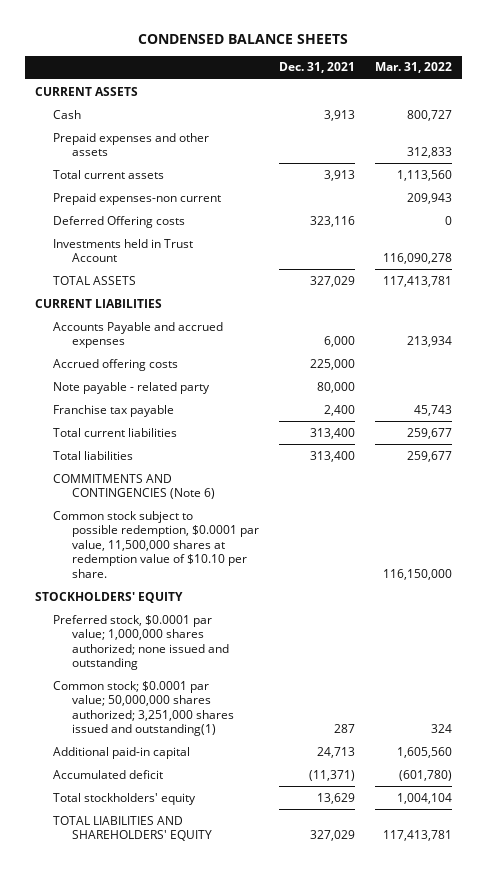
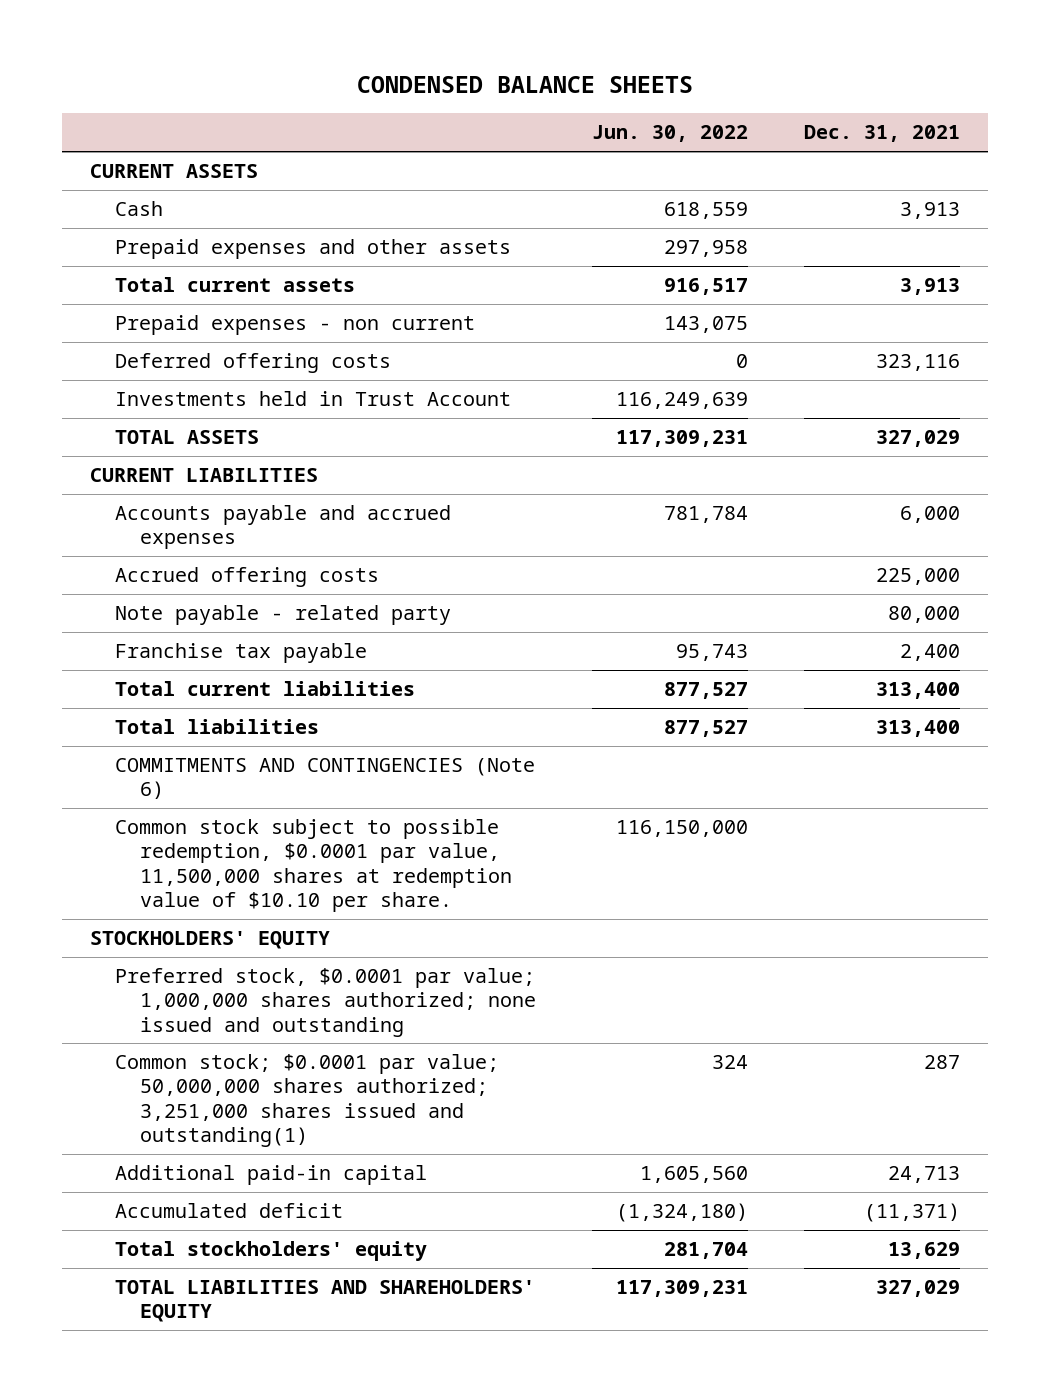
[374,62,452,74] Mar. 31, 2022 -> none
none -> [591,125,748,143] Jun. 30, 2022
[53,192,222,205] Prepaid expenses-non current -> [114,315,475,336] Prepaid expenses - non current
[53,215,186,228] Deferred Offering costs -> [114,353,391,374] Deferred offering costs
[53,321,224,349] Accounts Payable and accrued expenses -> [114,505,451,550] Accounts payable and accrued expenses

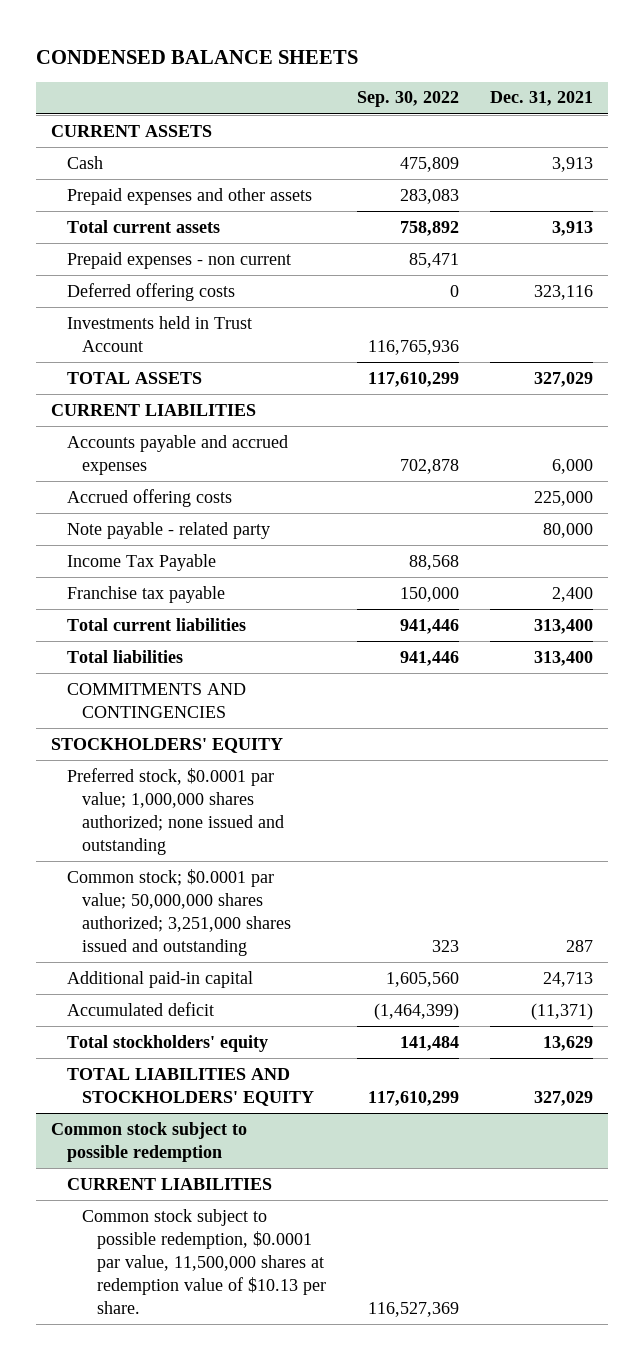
[591,125,748,143] Jun. 30, 2022 -> none
none -> [357,91,460,108] Sep. 30, 2022
none -> [66,553,216,571] Income Tax Payable
[114,819,512,912] Common stock subject to possible redemption, $0.0001 par value, 11,500,000 shares at redemption value of $10.10 per share. -> none
[114,758,535,800] COMMITMENTS AND CONTINGENCIES (Note 6) -> [66,682,246,718] COMMITMENTS AND CONTINGENCIES
[114,1054,499,1147] Common stock; $0.0001 par value; 50,000,000 shares authorized; 3,251,000 shares issued and outstanding(1) -> [66,868,291,956] Common stock; $0.0001 par value; 50,000,000 shares authorized; 3,251,000 shares issued and outstanding
[114,1280,535,1323] TOTAL LIABILITIES AND SHAREHOLDERS' EQUITY -> [66,1067,314,1106] TOTAL LIABILITIES AND STOCKHOLDERS' EQUITY
none -> [51,1121,248,1162] Common stock subject to possible redemption
none -> [66,1177,272,1190] CURRENT LIABILITIES
none -> [81,1208,327,1314] Common stock subject to possible redemption, $0.0001 par value, 11,500,000 shares at redemption value of $10.13 per share.

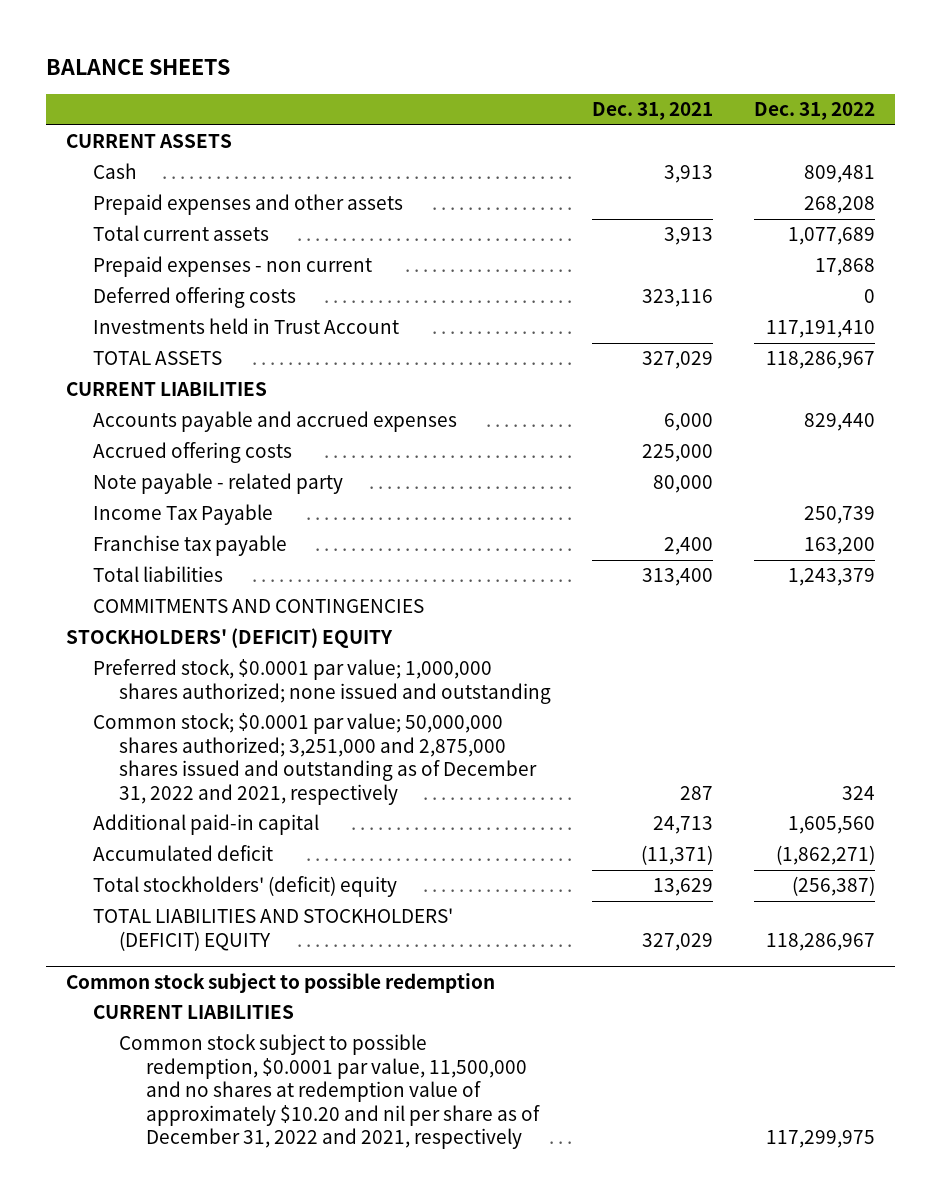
[35,49,358,64] CONDENSED BALANCE SHEETS -> [46,59,231,76] BALANCE SHEETS
[357,91,460,108] Sep. 30, 2022 -> none
none -> [753,102,875,121] Dec. 31, 2022
[66,617,246,631] Total current liabilities -> none
[51,737,284,753] STOCKHOLDERS' EQUITY -> [66,628,394,649] STOCKHOLDERS' (DEFICIT) EQUITY
[66,868,291,956] Common stock; $0.0001 par value; 50,000,000 shares authorized; 3,251,000 shares issued and outstanding -> [92,713,538,805] Common stock; $0.0001 par value; 50,000,000 shares authorized; 3,251,000 and 2,875,000 shares issued and outstanding as of December 31, 2022 and 2021, respectively
[66,1034,268,1052] Total stockholders' equity -> [92,876,397,898] Total stockholders' (deficit) equity
[66,1067,314,1106] TOTAL LIABILITIES AND STOCKHOLDERS' EQUITY -> [92,908,453,951] TOTAL LIABILITIES AND STOCKHOLDERS' (DEFICIT) EQUITY
[81,1208,327,1314] Common stock subject to possible redemption, $0.0001 par value, 11,500,000 shares at redemption value of $10.13 per share. -> [119,1034,540,1150] Common stock subject to possible redemption, $0.0001 par value, 11,500,000 and no shares at redemption value of approximately $10.20 and nil per share as of December 31, 2022 and 2021, respectively

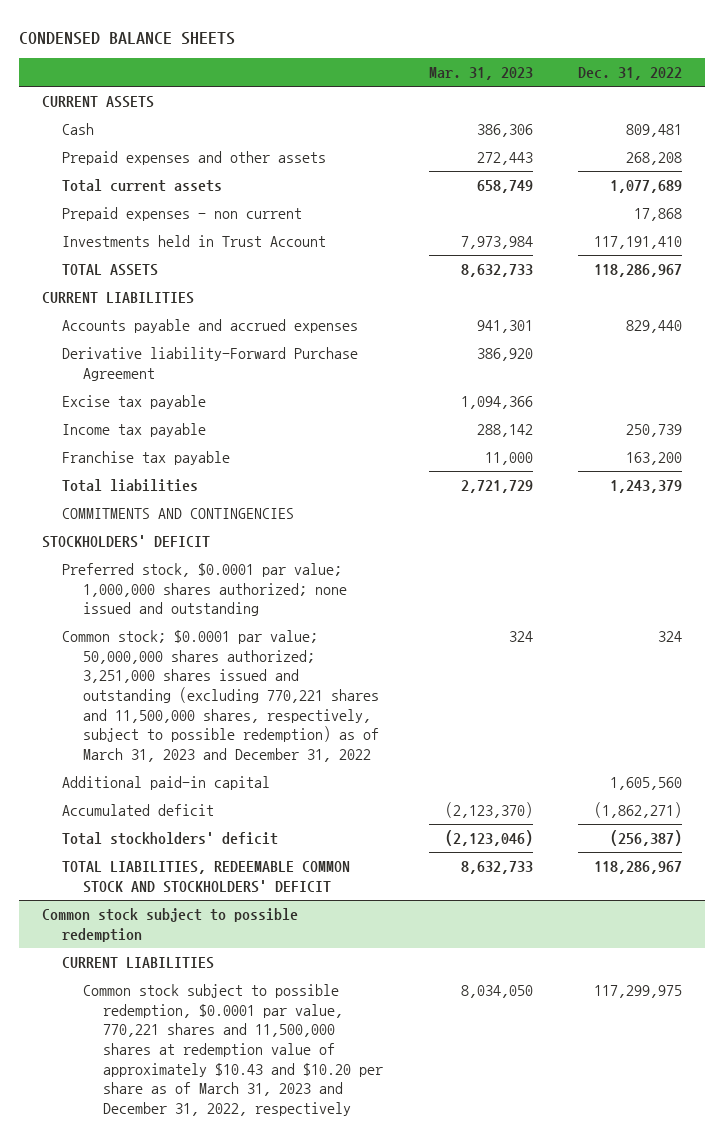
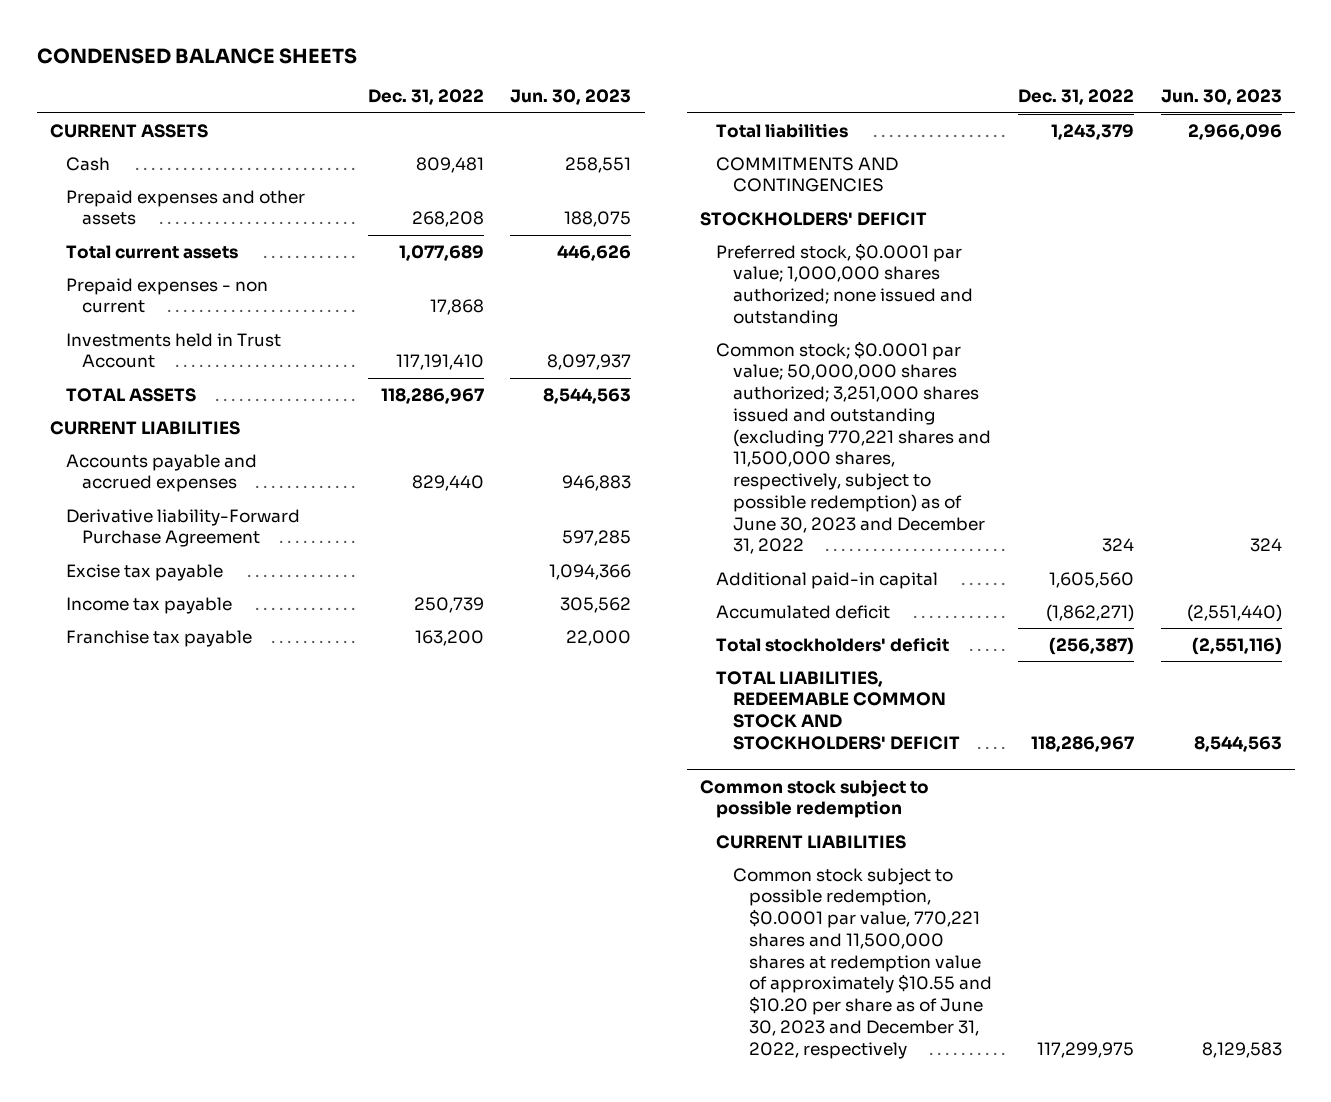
[428,67,533,81] Mar. 31, 2023 -> none
none -> [510,89,632,106] Jun. 30, 2023
[62,629,379,763] Common stock; $0.0001 par value; 50,000,000 shares authorized; 3,251,000 shares issued and outstanding (excluding 770,221 shares and 11,500,000 shares, respectively, subject to possible redemption) as of March 31, 2023 and December 31, 2022 -> [716,340,991,555] Common stock; $0.0001 par value; 50,000,000 shares authorized; 3,251,000 shares issued and outstanding (excluding 770,221 shares and 11,500,000 shares, respectively, subject to possible redemption) as of June 30, 2023 and December 31, 2022
[82,983,384,1117] Common stock subject to possible redemption, $0.0001 par value, 770,221 shares and 11,500,000 shares at redemption value of approximately $10.43 and $10.20 per share as of March 31, 2023 and December 31, 2022, respectively -> [732,867,992,1059] Common stock subject to possible redemption, $0.0001 par value, 770,221 shares and 11,500,000 shares at redemption value of approximately $10.55 and $10.20 per share as of June 30, 2023 and December 31, 2022, respectively

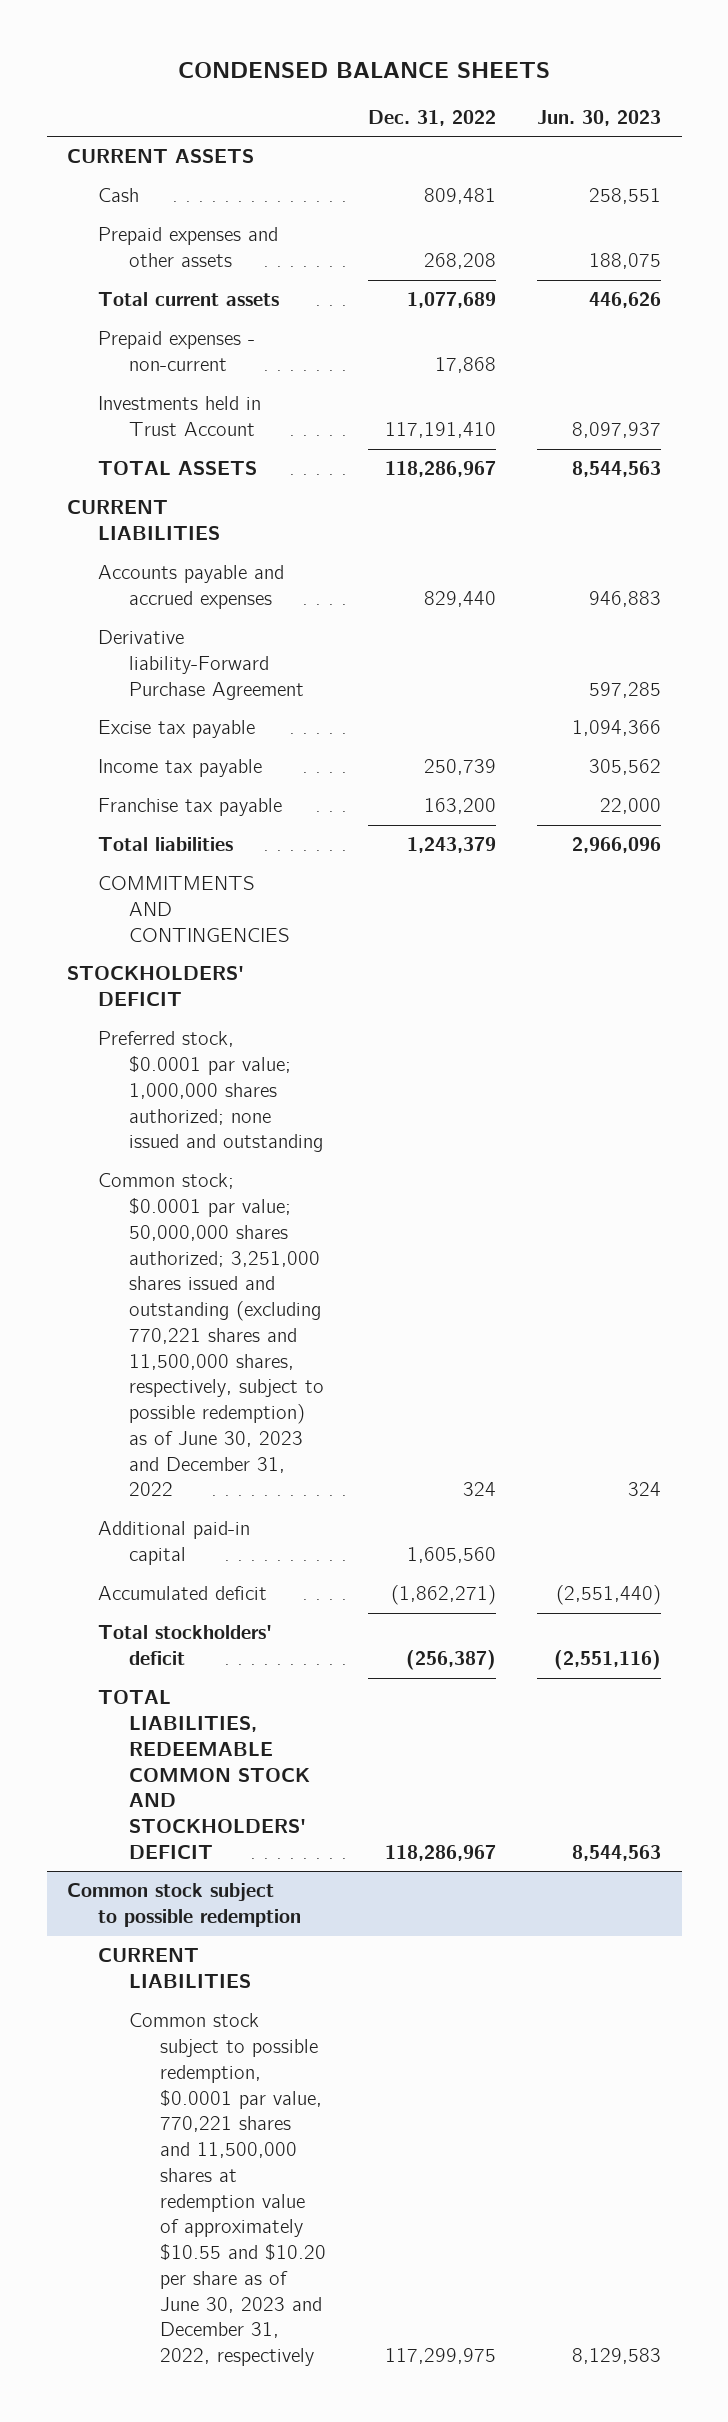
[66,277,269,314] Prepaid expenses - non current -> [98,331,256,372] Prepaid expenses - non-current

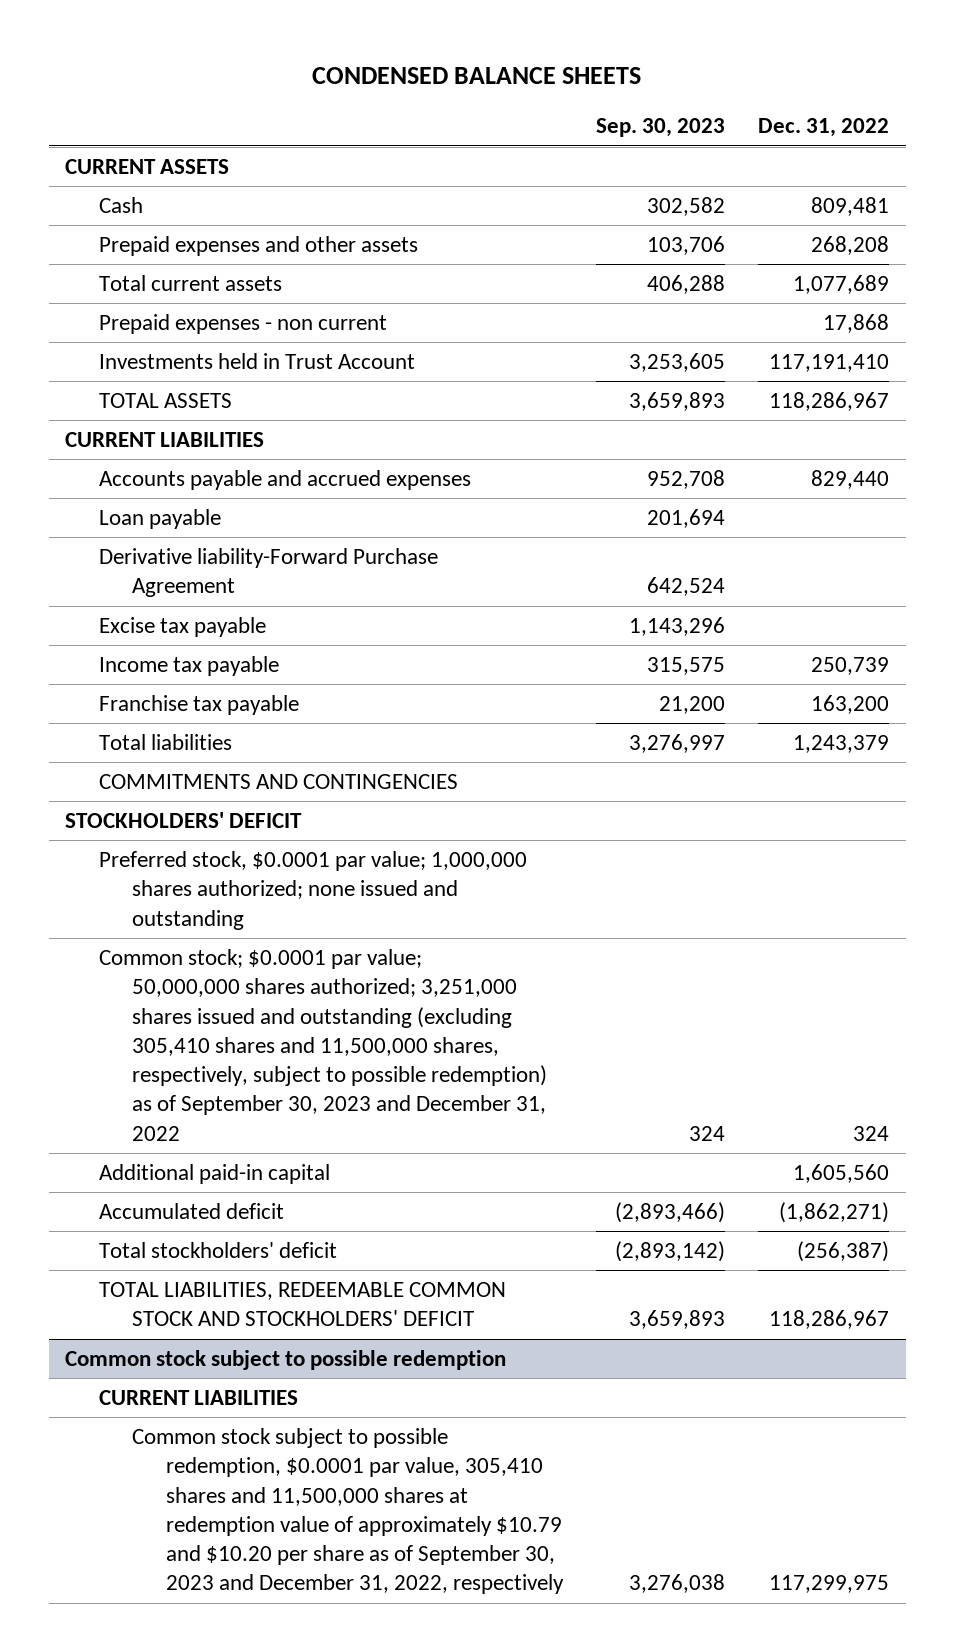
[537,109,662,126] Jun. 30, 2023 -> none
none -> [596,118,726,138] Sep. 30, 2023
[98,331,256,372] Prepaid expenses - non-current -> [98,313,387,334] Prepaid expenses - non current
none -> [98,508,221,529] Loan payable
[98,1173,325,1497] Common stock; $0.0001 par value; 50,000,000 shares authorized; 3,251,000 shares issued and outstanding (excluding 770,221 shares and 11,500,000 shares, respectively, subject to possible redemption) as of June 30, 2023 and December 31, 2022 -> [98,948,548,1141] Common stock; $0.0001 par value; 50,000,000 shares authorized; 3,251,000 shares issued and outstanding (excluding 305,410 shares and 11,500,000 shares, respectively, subject to possible redemption) as of September 30, 2023 and December 31, 2022
[129,2013,326,2367] Common stock subject to possible redemption, $0.0001 par value, 770,221 shares and 11,500,000 shares at redemption value of approximately $10.55 and $10.20 per share as of June 30, 2023 and December 31, 2022, respectively -> [132,1427,564,1595] Common stock subject to possible redemption, $0.0001 par value, 305,410 shares and 11,500,000 shares at redemption value of approximately $10.79 and $10.20 per share as of September 30, 2023 and December 31, 2022, respectively

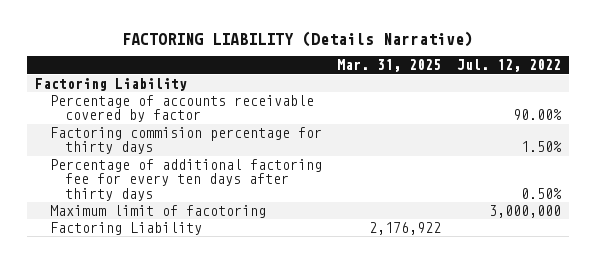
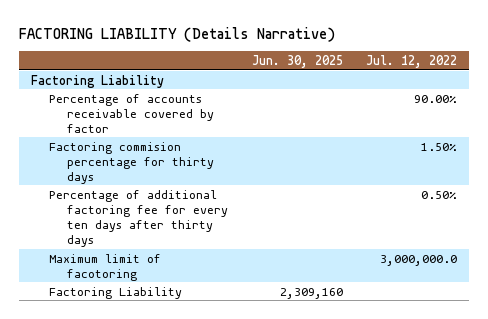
[337,59,442,73] Mar. 31, 2025 -> none
none -> [251,54,343,68] Jun. 30, 2025
[489,204,562,218] 3,000,000 -> [380,254,458,266] 3,000,000.0

